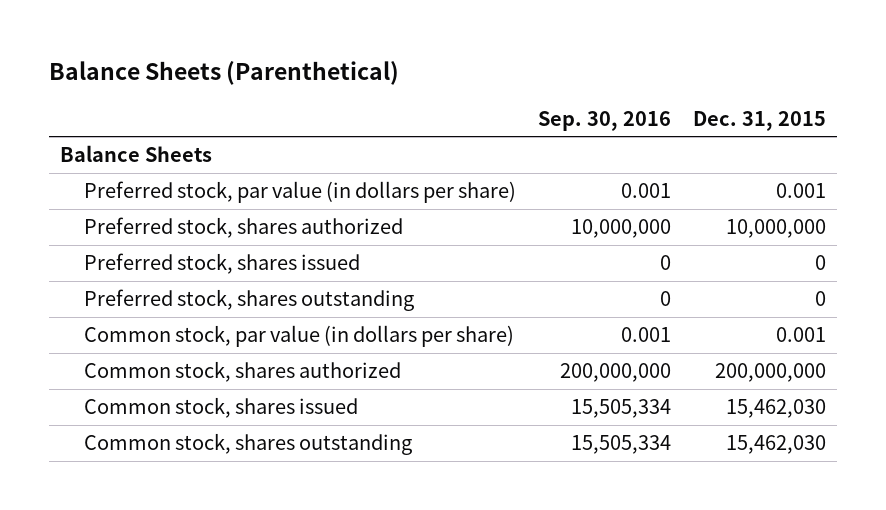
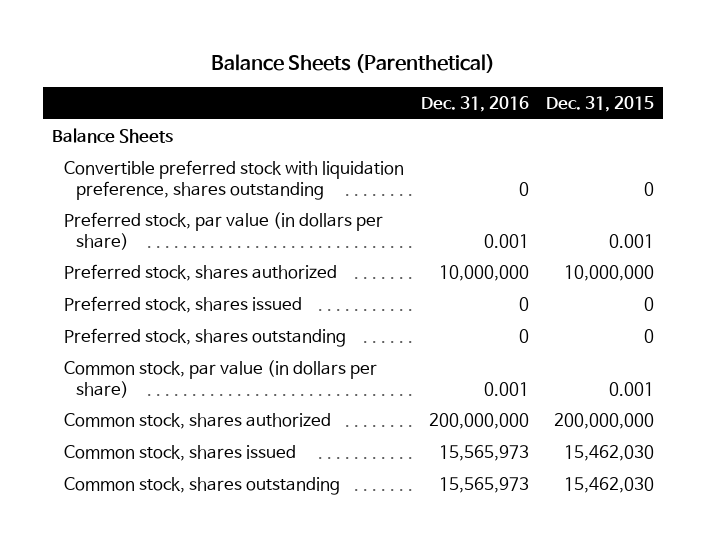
[538,110,672,131] Sep. 30, 2016 -> none
none -> [421,95,530,112] Dec. 31, 2016
none -> [64,160,405,200] Convertible preferred stock with liquidation preference, shares outstanding

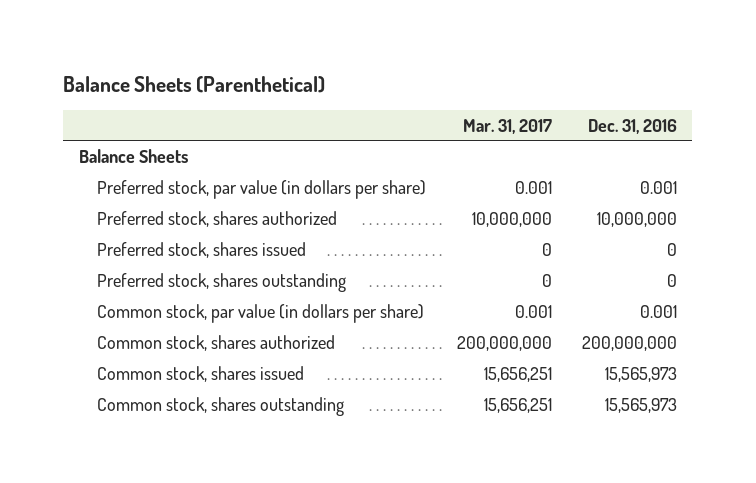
[546,95,655,112] Dec. 31, 2015 -> none
none -> [462,118,552,134] Mar. 31, 2017
[64,160,405,200] Convertible preferred stock with liquidation preference, shares outstanding -> none

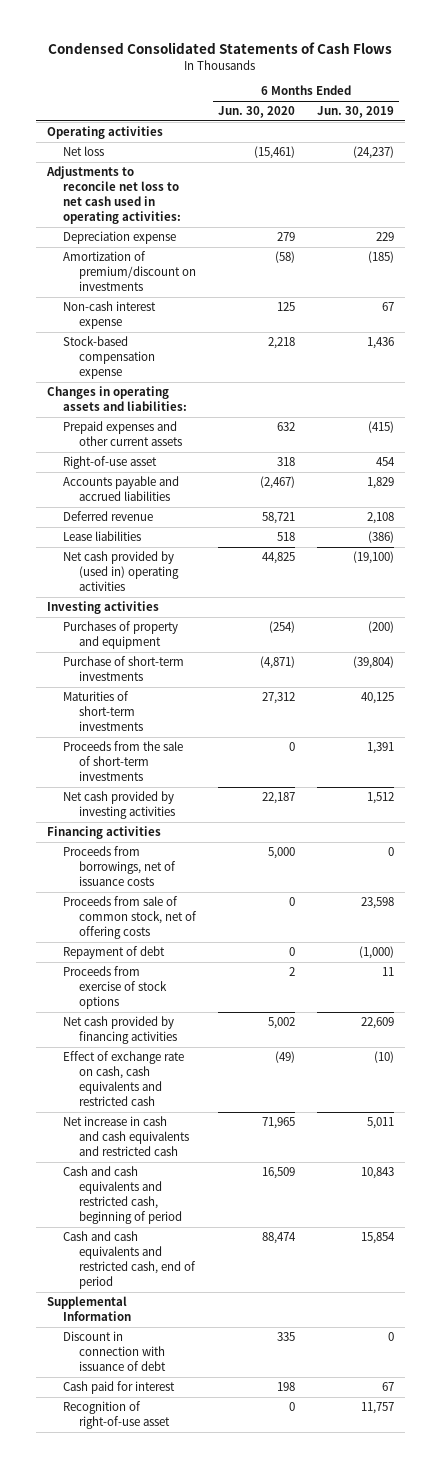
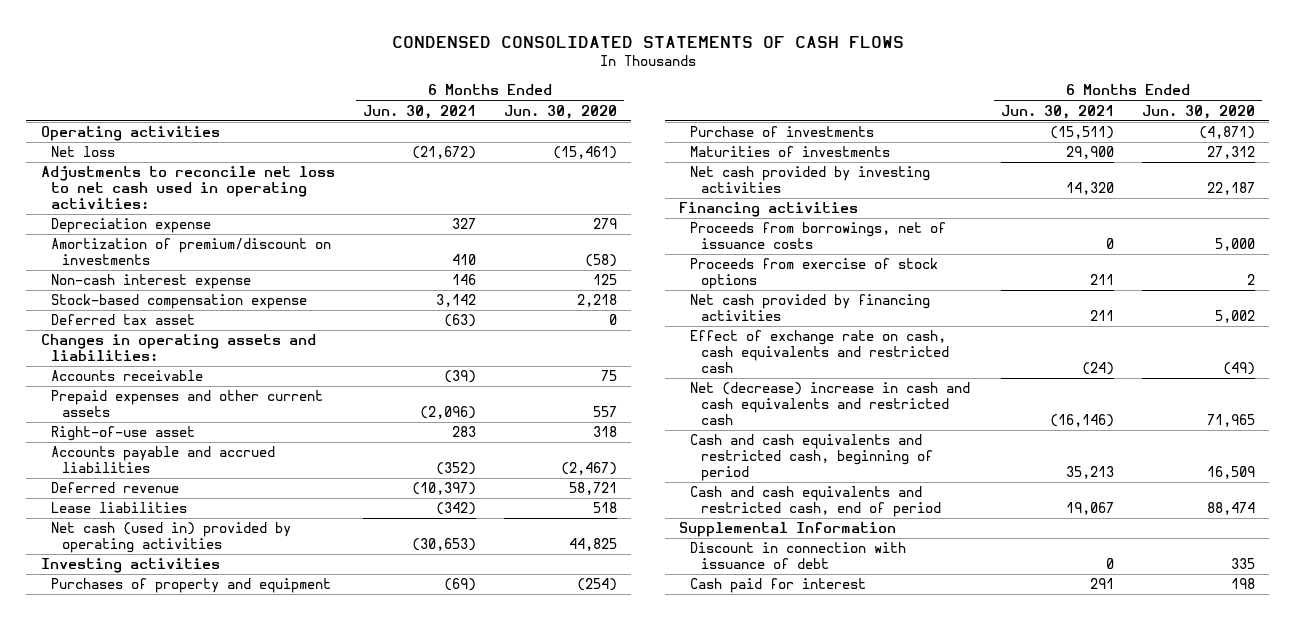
[48,41,393,54] Condensed Consolidated Statements of Cash Flows -> [391,35,904,48] CONDENSED CONSOLIDATED STATEMENTS OF CASH FLOWS
[316,106,394,119] Jun. 30, 2019 -> none
none -> [362,104,476,119] Jun. 30, 2021
none -> [51,314,196,326] Deferred tax asset
none -> [51,370,204,382] Accounts receivable
[277,422,296,432] 632 -> [592,406,617,418] 557
[62,551,180,592] Net cash provided by (used in) operating activities -> [51,522,292,554] Net cash (used in) provided by operating activities
[62,741,183,782] Proceeds from the sale of short-term investments -> none
[62,656,184,682] Purchase of short-term investments -> [689,126,874,138] Purchase of investments
[62,691,144,732] Maturities of short-term investments -> [689,146,890,158] Maturities of investments
[62,896,198,940] Proceeds from sale of common stock, net of offering costs -> none
[62,946,165,960] Repayment of debt -> none
[62,1116,190,1157] Net increase in cash and cash equivalents and restricted cash -> [689,382,970,426] Net (decrease) increase in cash and cash equivalents and restricted cash
[62,1401,171,1430] Recognition of right-of-use asset -> none

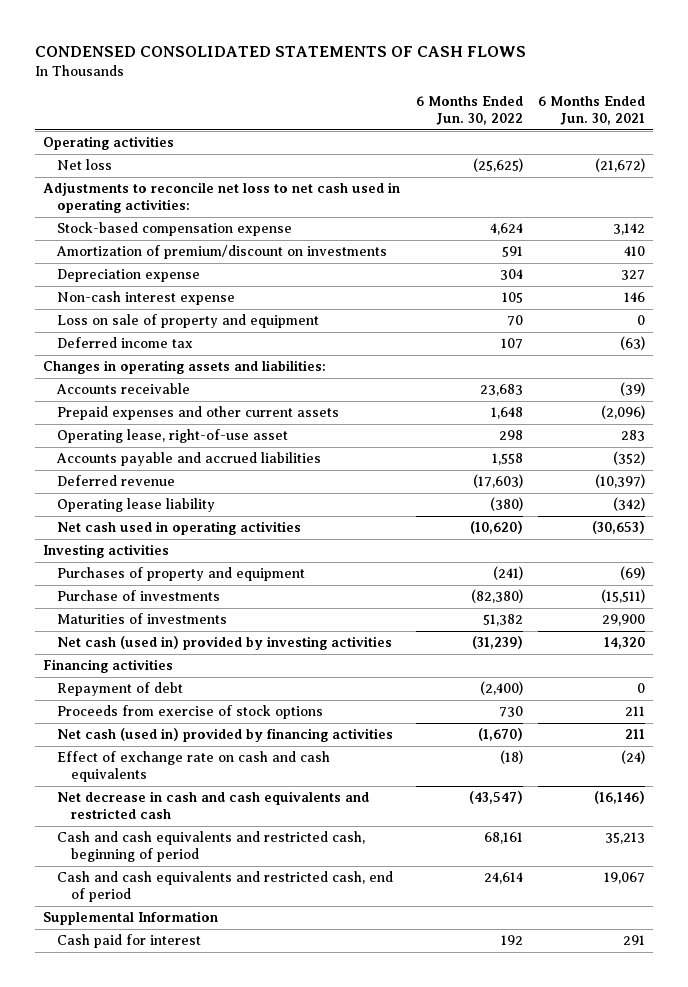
[503,104,617,119] Jun. 30, 2020 -> none
none -> [415,96,523,126] 6 Months Ended Jun. 30, 2022
[51,294,308,310] Stock-based compensation expense -> [56,222,292,237] Stock-based compensation expense
[51,218,212,234] Depreciation expense -> [56,269,200,283] Depreciation expense
none -> [56,314,319,329] Loss on sale of property and equipment
[51,314,196,326] Deferred tax asset -> [56,337,193,349] Deferred income tax
[51,426,196,442] Right-of-use asset -> [56,429,288,444] Operating lease, right-of-use asset
[51,502,188,514] Lease liabilities -> [56,498,215,513] Operating lease liability
[51,522,292,554] Net cash (used in) provided by operating activities -> [56,521,301,536] Net cash used in operating activities
[689,166,930,194] Net cash provided by investing activities -> [56,636,392,651] Net cash (used in) provided by investing activities
[689,222,946,250] Proceeds from borrowings, net of issuance costs -> none
none -> [56,682,183,697] Repayment of debt
[689,294,930,322] Net cash provided by financing activities -> [56,728,393,743] Net cash (used in) provided by financing activities
[689,330,949,374] Effect of exchange rate on cash, cash equivalents and restricted cash -> [56,751,330,783] Effect of exchange rate on cash and cash equivalents
[689,382,970,426] Net (decrease) increase in cash and cash equivalents and restricted cash -> [56,791,369,820] Net decrease in cash and cash equivalents and restricted cash
[689,542,906,570] Discount in connection with issuance of debt -> none

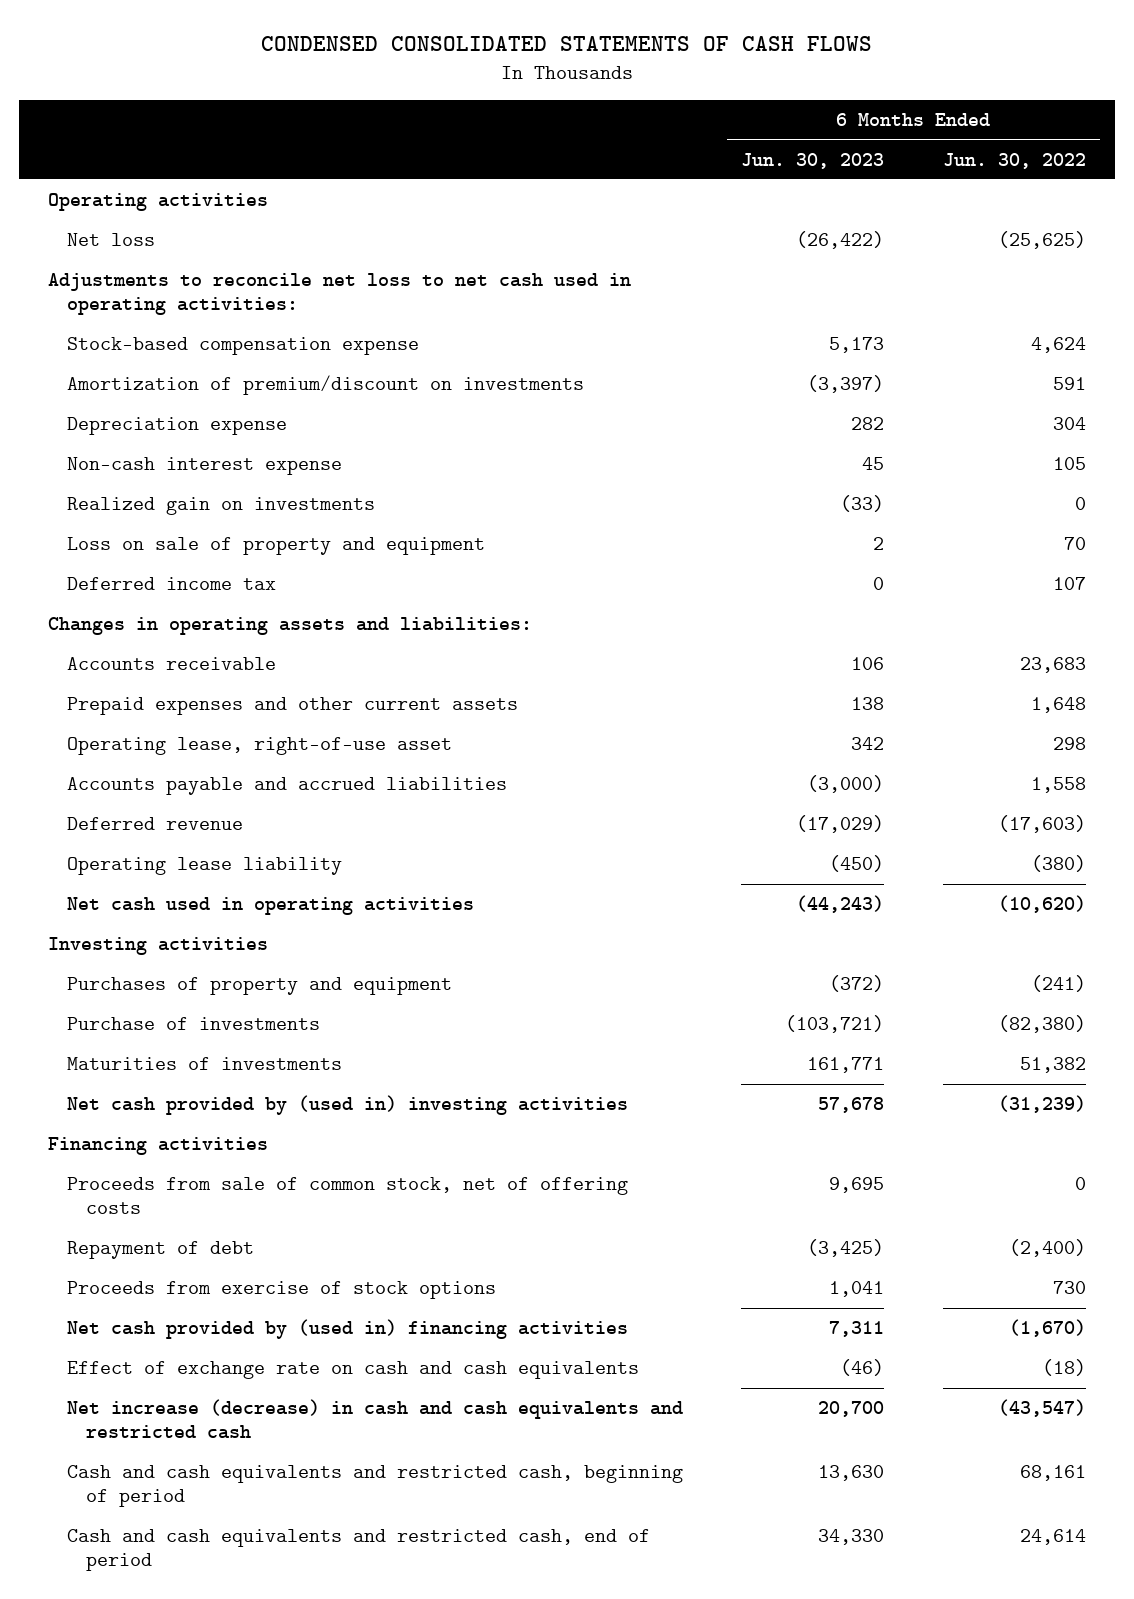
[538,96,646,126] 6 Months Ended Jun. 30, 2021 -> none
none -> [741,152,885,169] Jun. 30, 2023
none -> [66,497,375,516] Realized gain on investments
[56,636,392,651] Net cash (used in) provided by investing activities -> [66,1095,628,1116] Net cash provided by (used in) investing activities
none -> [66,1177,628,1215] Proceeds from sale of common stock, net of offering costs
[56,728,393,743] Net cash (used in) provided by financing activities -> [66,1319,628,1340] Net cash provided by (used in) financing activities
[56,791,369,820] Net decrease in cash and cash equivalents and restricted cash -> [66,1399,683,1440] Net increase (decrease) in cash and cash equivalents and restricted cash
[42,911,218,926] Supplemental Information -> none
[56,934,201,949] Cash paid for interest -> none

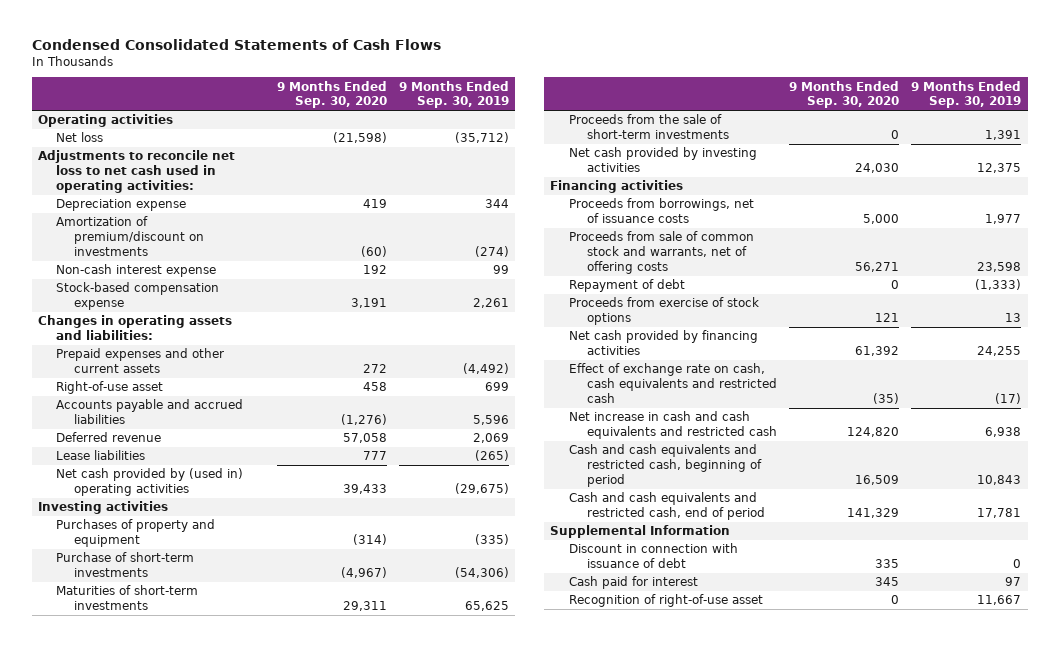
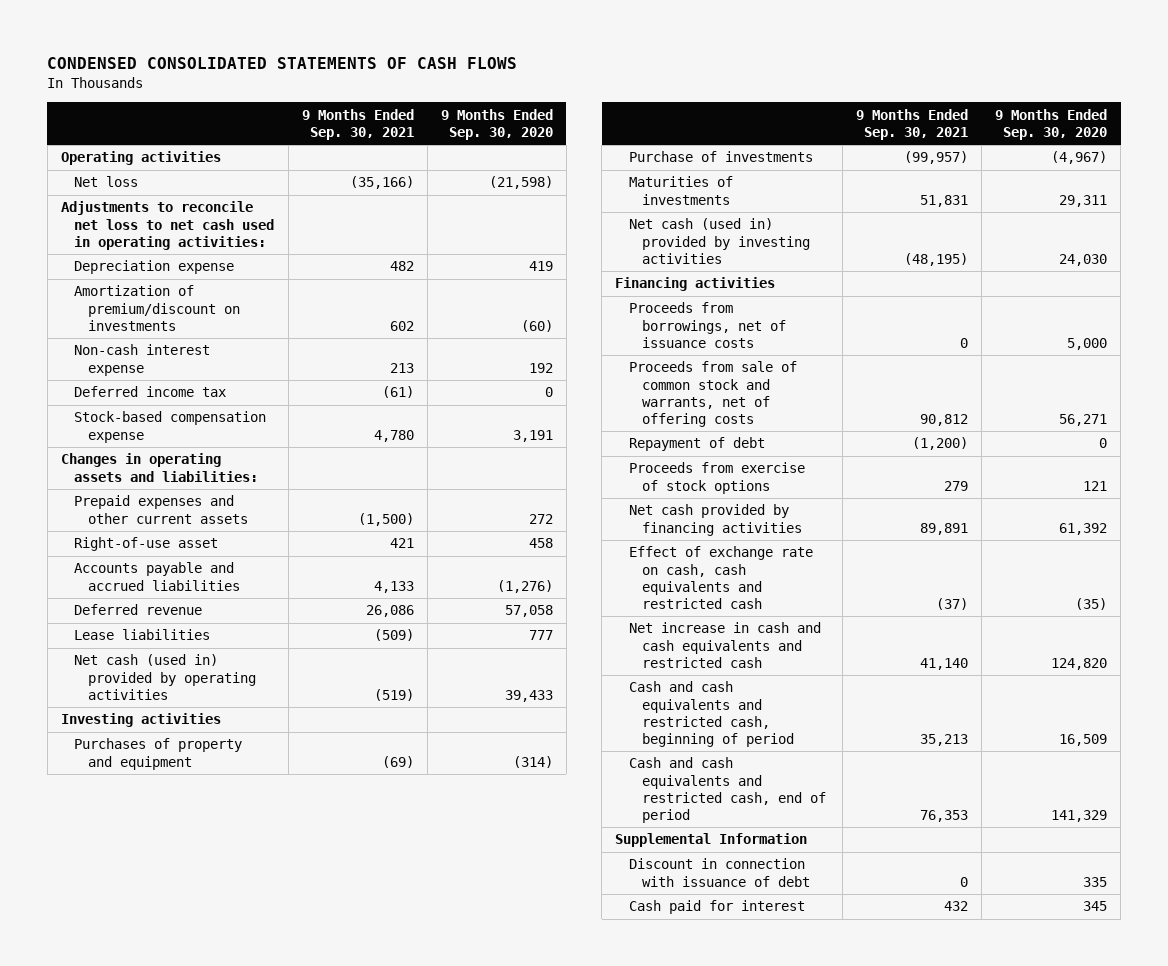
[32,39,442,51] Condensed Consolidated Statements of Cash Flows -> [47,57,518,70] CONDENSED CONSOLIDATED STATEMENTS OF CASH FLOWS
[399,80,510,109] 9 Months Ended Sep. 30, 2019 -> none
none -> [301,108,414,141] 9 Months Ended Sep. 30, 2021
none -> [74,386,227,398] Deferred income tax
[56,468,244,497] Net cash provided by (used in) operating activities -> [74,654,256,700] Net cash (used in) provided by operating activities
[568,114,729,140] Proceeds from the sale of short-term investments -> none
[56,552,195,578] Purchase of short-term investments -> [628,151,813,163] Purchase of investments
[56,585,199,611] Maturities of short-term investments -> [628,176,733,205] Maturities of investments
[568,147,757,173] Net cash provided by investing activities -> [628,218,811,264] Net cash (used in) provided by investing activities
[568,594,763,608] Recognition of right-of-use asset -> none

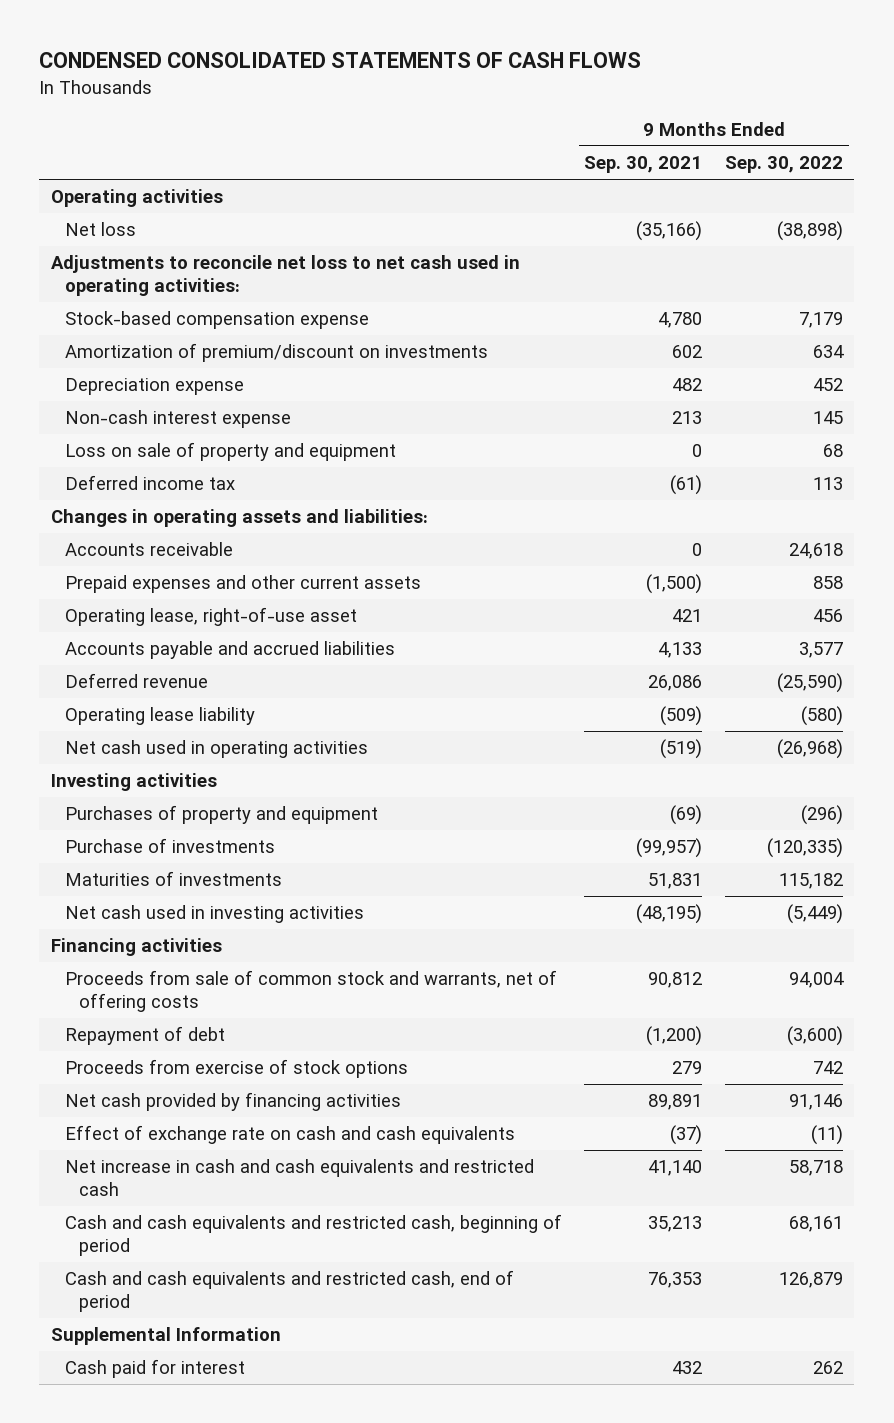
[440,108,553,141] 9 Months Ended Sep. 30, 2020 -> none
none -> [724,156,843,174] Sep. 30, 2022
[74,411,267,443] Stock-based compensation expense -> [64,311,369,330] Stock-based compensation expense
[74,260,235,275] Depreciation expense -> [64,378,244,396] Depreciation expense
none -> [64,442,396,462] Loss on sale of property and equipment
none -> [64,542,233,557] Accounts receivable
[74,537,219,552] Right-of-use asset -> [64,607,357,627] Operating lease, right-of-use asset
[74,629,211,641] Lease liabilities -> none
none -> [64,707,255,726] Operating lease liability
[74,654,256,700] Net cash (used in) provided by operating activities -> [64,740,368,759] Net cash used in operating activities
[628,218,811,264] Net cash (used in) provided by investing activities -> [64,905,364,924] Net cash used in investing activities
[628,302,787,348] Proceeds from borrowings, net of issuance costs -> none
[628,546,813,610] Effect of exchange rate on cash, cash equivalents and restricted cash -> [64,1125,515,1145] Effect of exchange rate on cash and cash equivalents
[628,858,811,887] Discount in connection with issuance of debt -> none

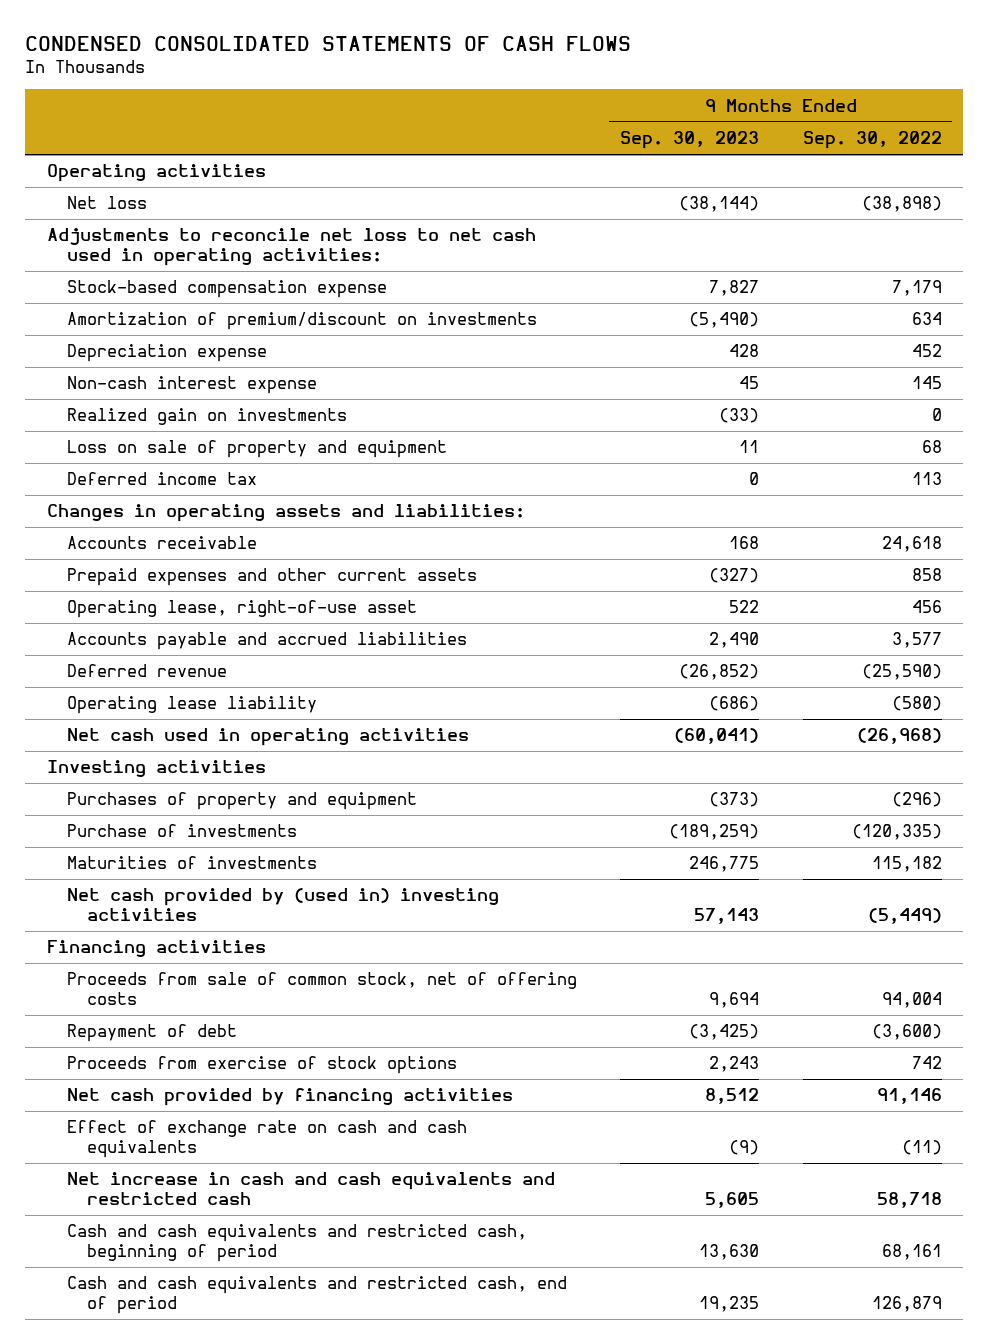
[584,156,703,174] Sep. 30, 2021 -> none
none -> [620,131,760,150] Sep. 30, 2023
none -> [66,408,347,426] Realized gain on investments
[64,905,364,924] Net cash used in investing activities -> [66,888,499,922] Net cash provided by (used in) investing activities
[64,970,557,1012] Proceeds from sale of common stock and warrants, net of offering costs -> [66,972,577,1006] Proceeds from sale of common stock, net of offering costs
[50,1327,281,1346] Supplemental Information -> none
[64,1359,245,1379] Cash paid for interest -> none

